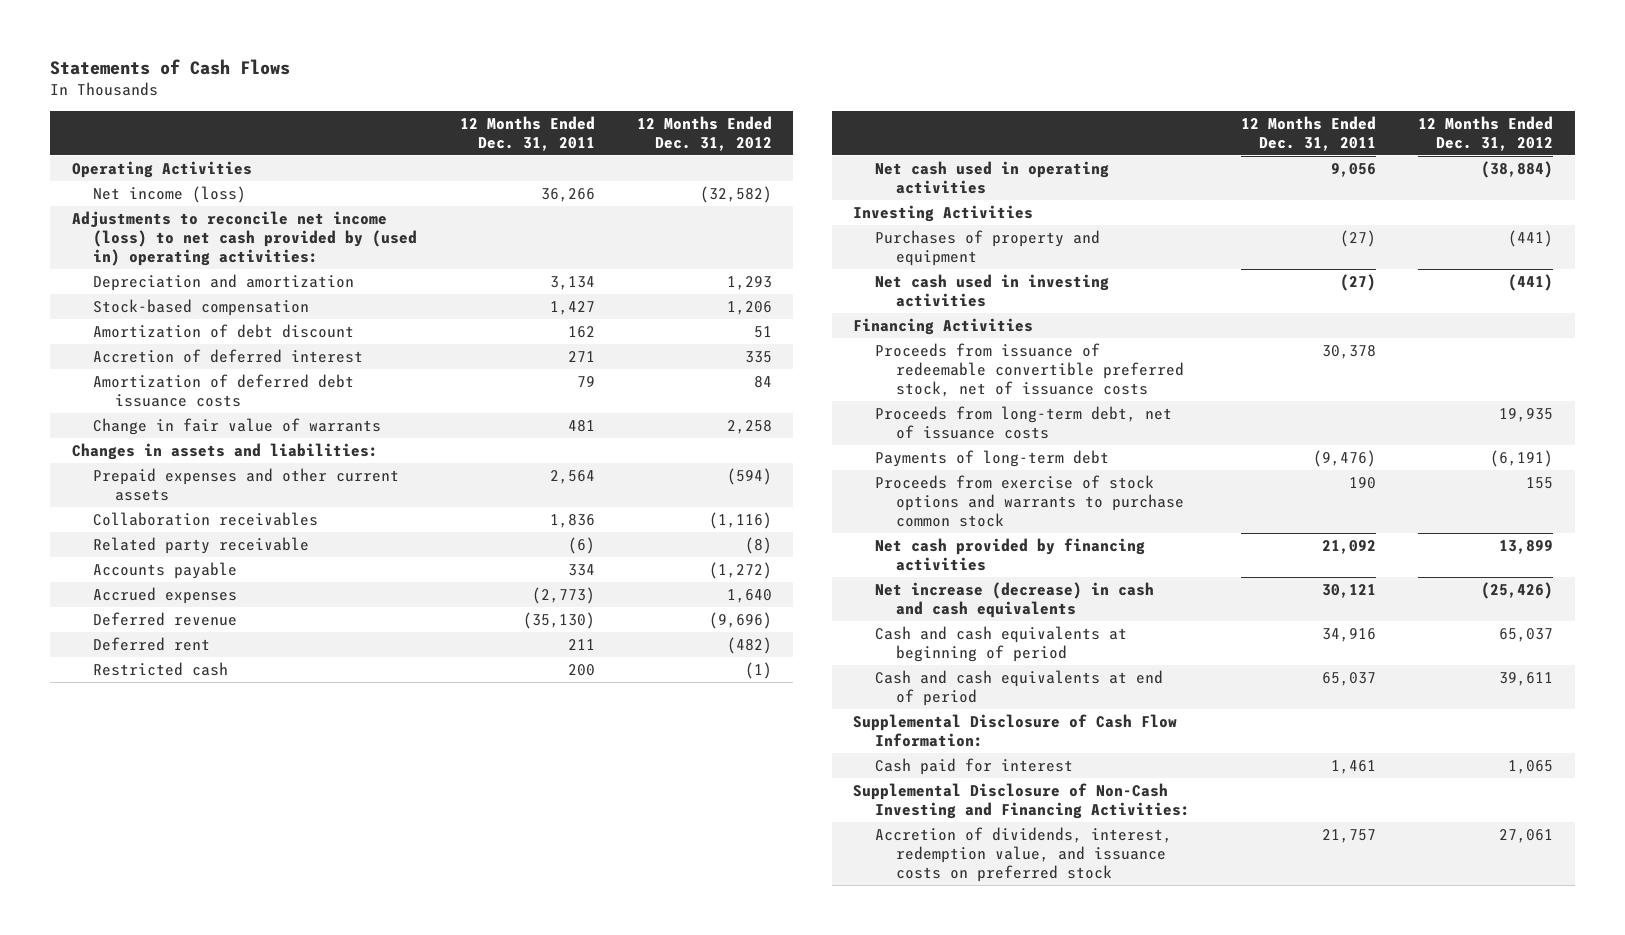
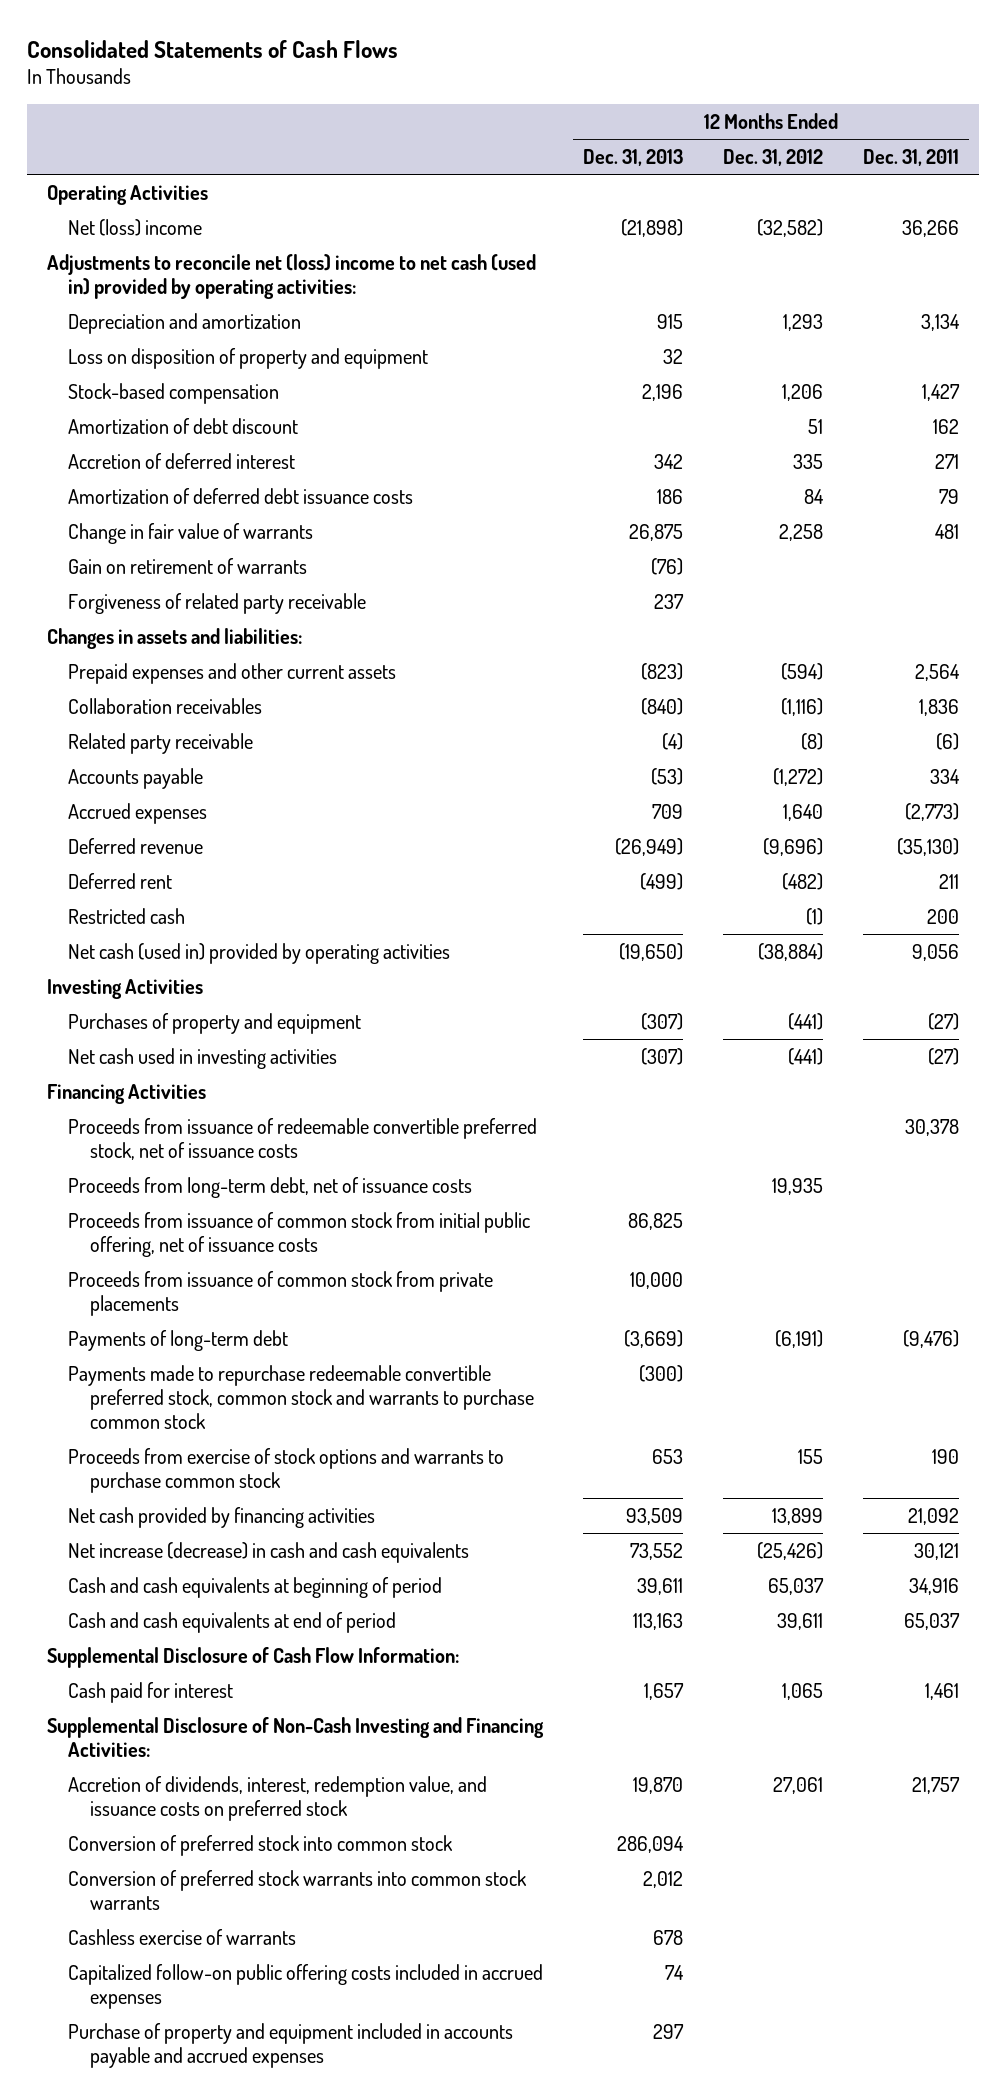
[50,59,291,76] Statements of Cash Flows -> [26,39,398,58] Consolidated Statements of Cash Flows
none -> [583,149,684,167] Dec. 31, 2013
[93,185,247,203] Net income (loss) -> [68,218,203,236] Net (loss) income
[71,210,418,266] Adjustments to reconcile net income (loss) to net cash provided by (used in) operating activities: -> [46,253,536,299] Adjustments to reconcile net (loss) income to net cash (used in) provided by operating activities:
none -> [68,347,429,369] Loss on disposition of property and equipment
none -> [68,557,308,574] Gain on retirement of warrants
none -> [68,592,367,614] Forgiveness of related party receivable
[874,160,1109,194] Net cash used in operating activities -> [68,942,451,964] Net cash (used in) provided by operating activities
none -> [68,1211,531,1257] Proceeds from issuance of common stock from initial public offering, net of issuance costs
none -> [68,1270,494,1316] Proceeds from issuance of common stock from private placements
none -> [68,1364,535,1429] Payments made to repurchase redeemable convertible preferred stock, common stock and warrants to purchase common stock
none -> [68,1834,454,1856] Conversion of preferred stock into common stock
none -> [68,1869,528,1910] Conversion of preferred stock warrants into common stock warrants
none -> [68,1928,297,1945] Cashless exercise of warrants
none -> [68,1963,544,2009] Capitalized follow-on public offering costs included in accrued expenses
none -> [68,2022,514,2068] Purchase of property and equipment included in accounts payable and accrued expenses

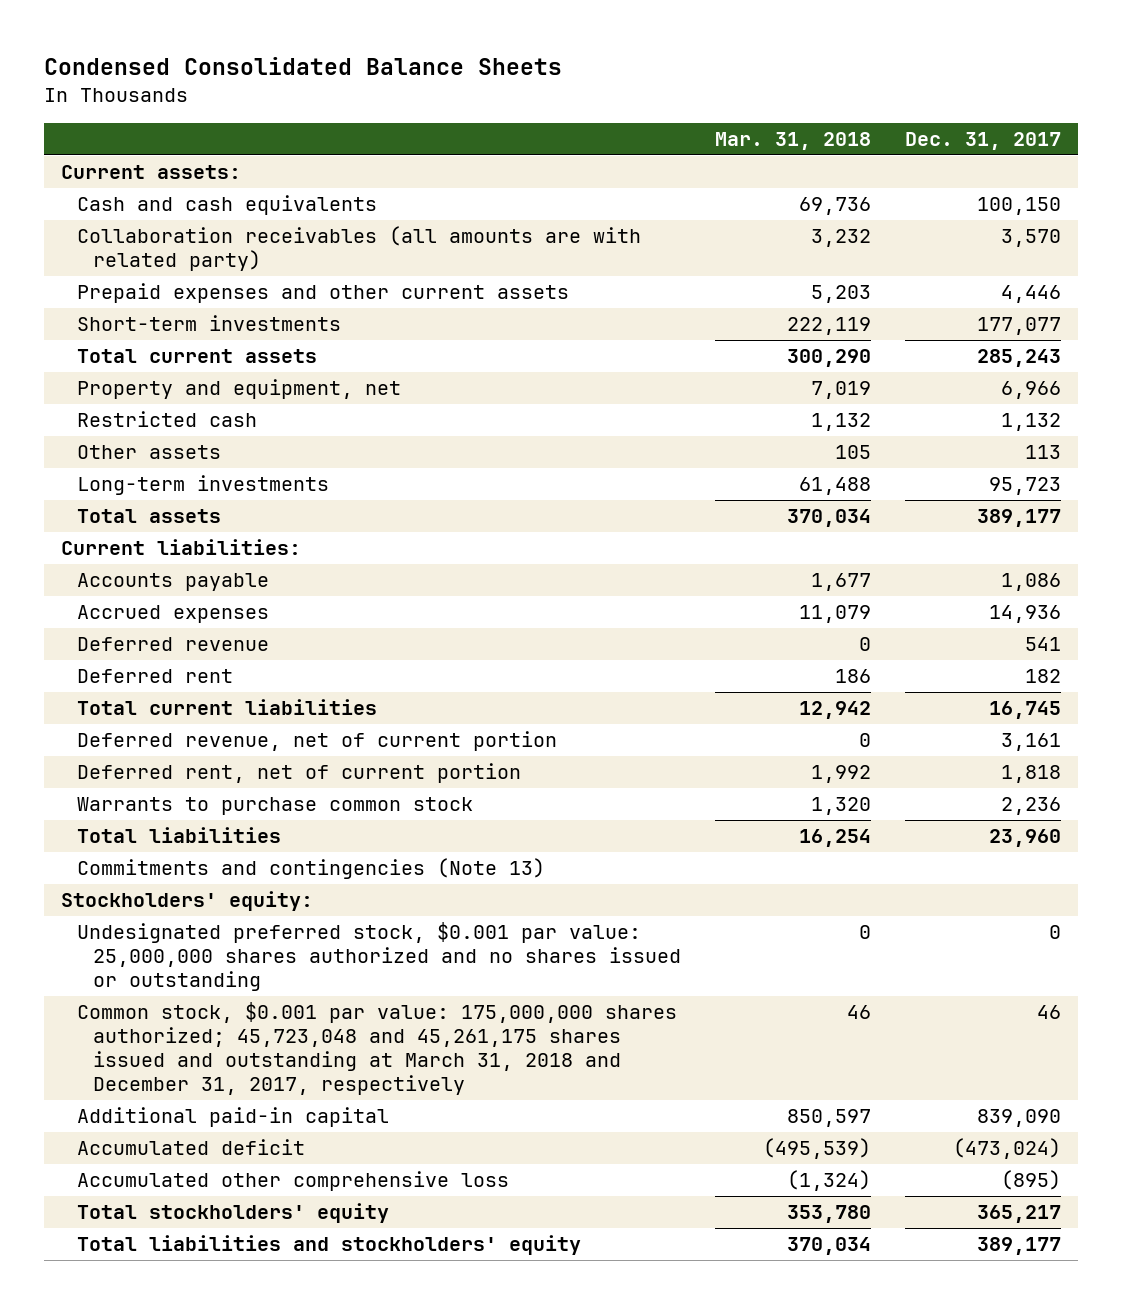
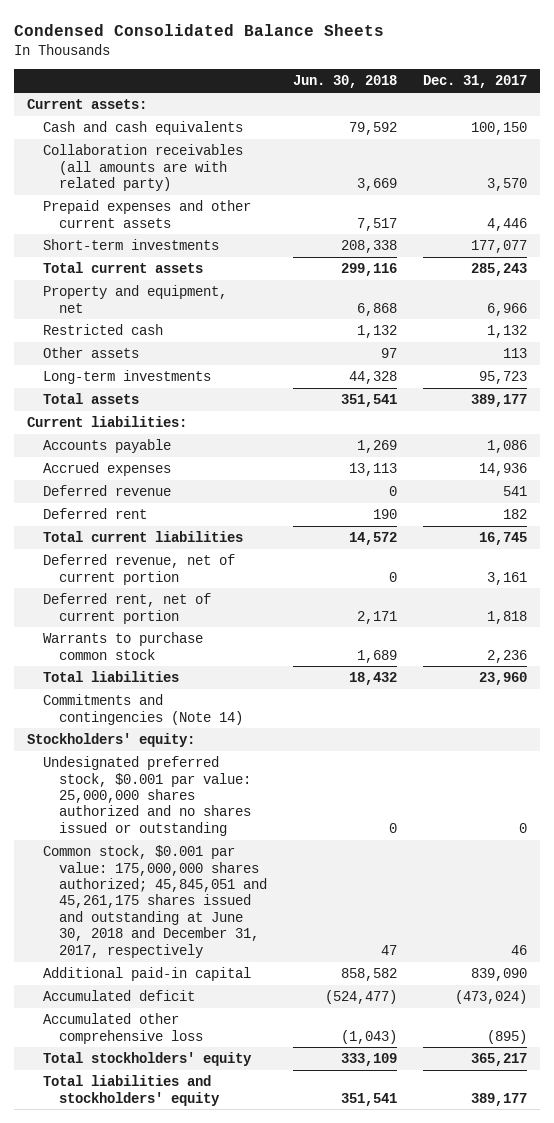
[714,131,871,150] Mar. 31, 2018 -> none
none -> [292,75,397,89] Jun. 30, 2018
[76,858,545,880] Commitments and contingencies (Note 13) -> [43,694,243,725] Commitments and contingencies (Note 14)
[76,1002,677,1096] Common stock, $0.001 par value: 175,000,000 shares authorized; 45,723,048 and 45,261,175 shares issued and outstanding at March 31, 2018 and December 31, 2017, respectively -> [43,845,267,958] Common stock, $0.001 par value: 175,000,000 shares authorized; 45,845,051 and 45,261,175 shares issued and outstanding at June 30, 2018 and December 31, 2017, respectively

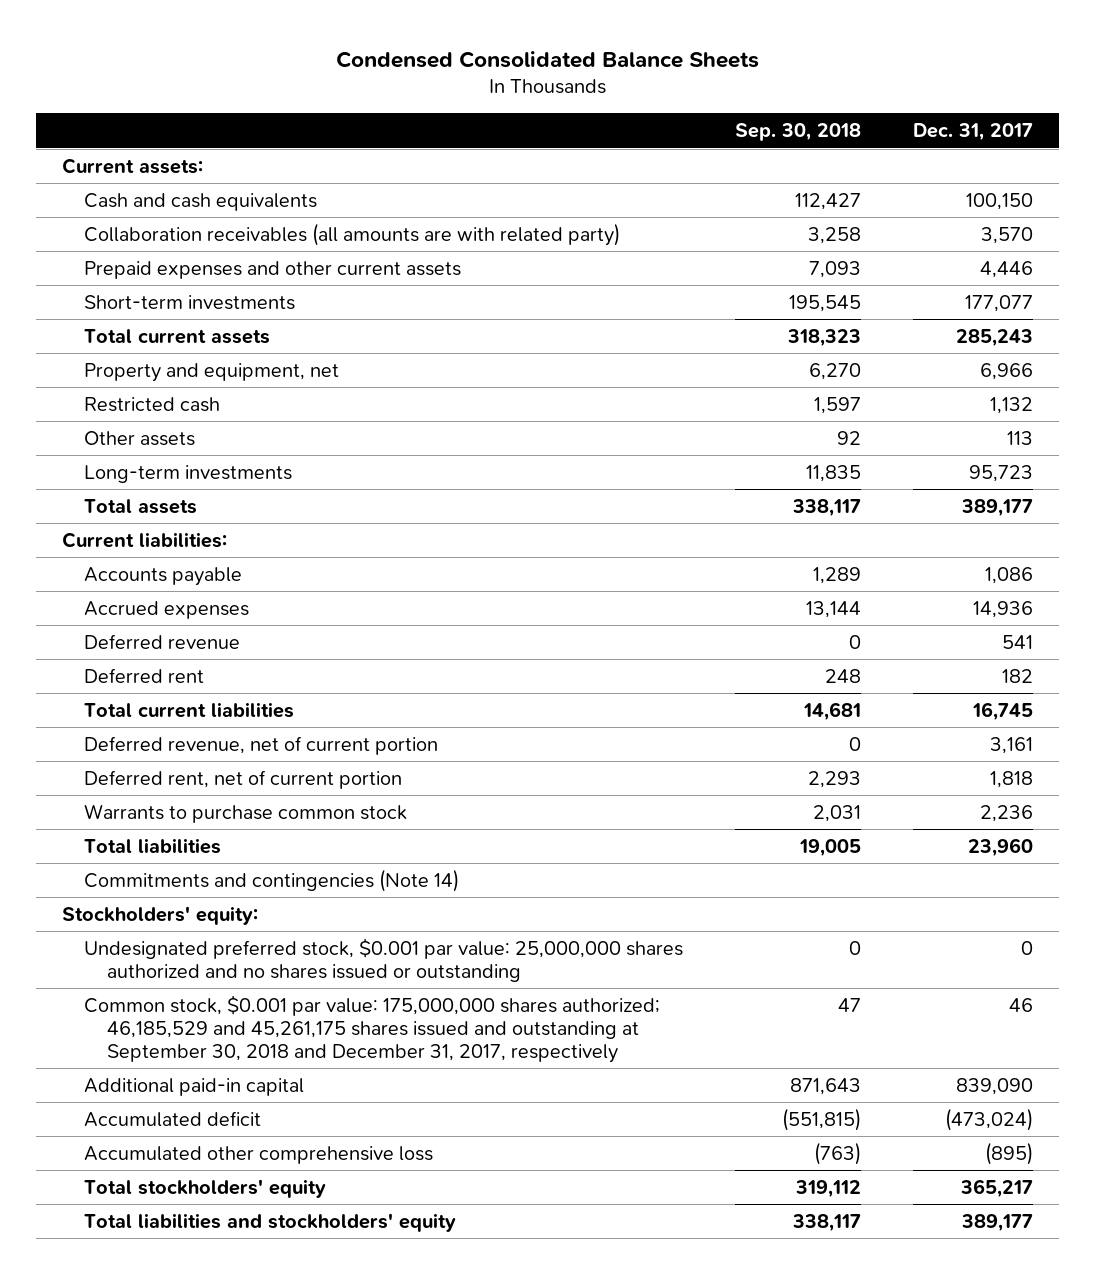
[292,75,397,89] Jun. 30, 2018 -> none
none -> [735,123,862,142] Sep. 30, 2018
[43,845,267,958] Common stock, $0.001 par value: 175,000,000 shares authorized; 45,845,051 and 45,261,175 shares issued and outstanding at June 30, 2018 and December 31, 2017, respectively -> [84,994,661,1063] Common stock, $0.001 par value: 175,000,000 shares authorized; 46,185,529 and 45,261,175 shares issued and outstanding at September 30, 2018 and December 31, 2017, respectively

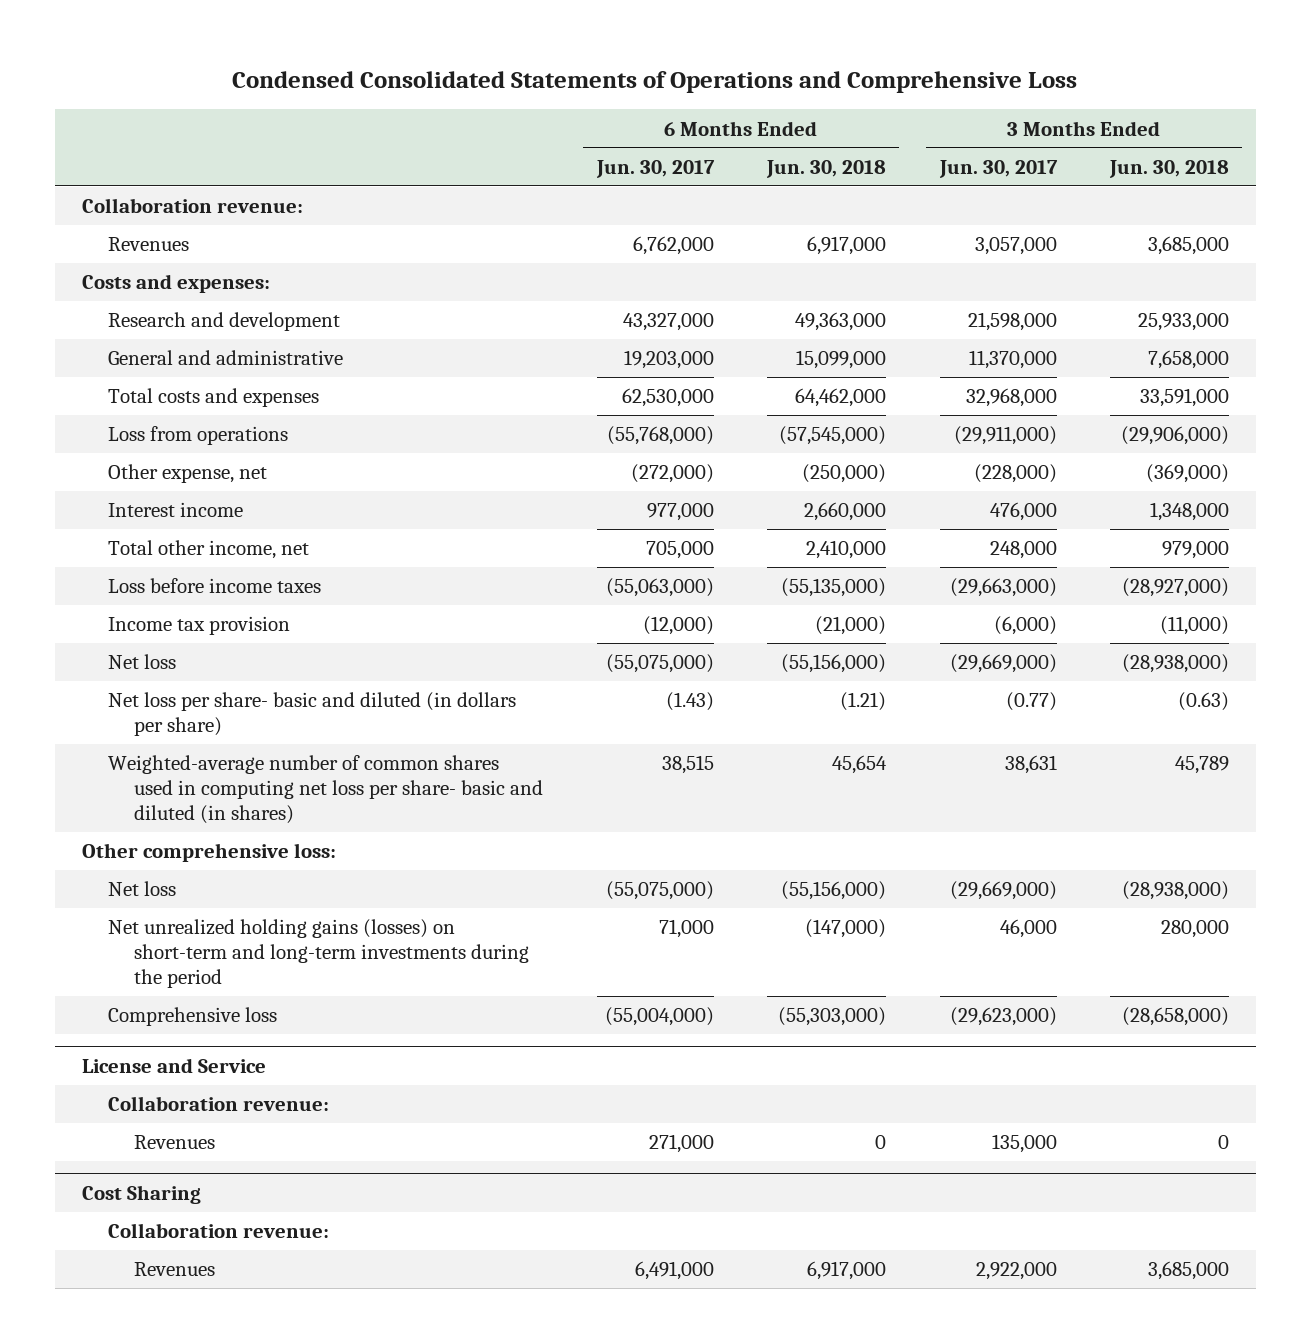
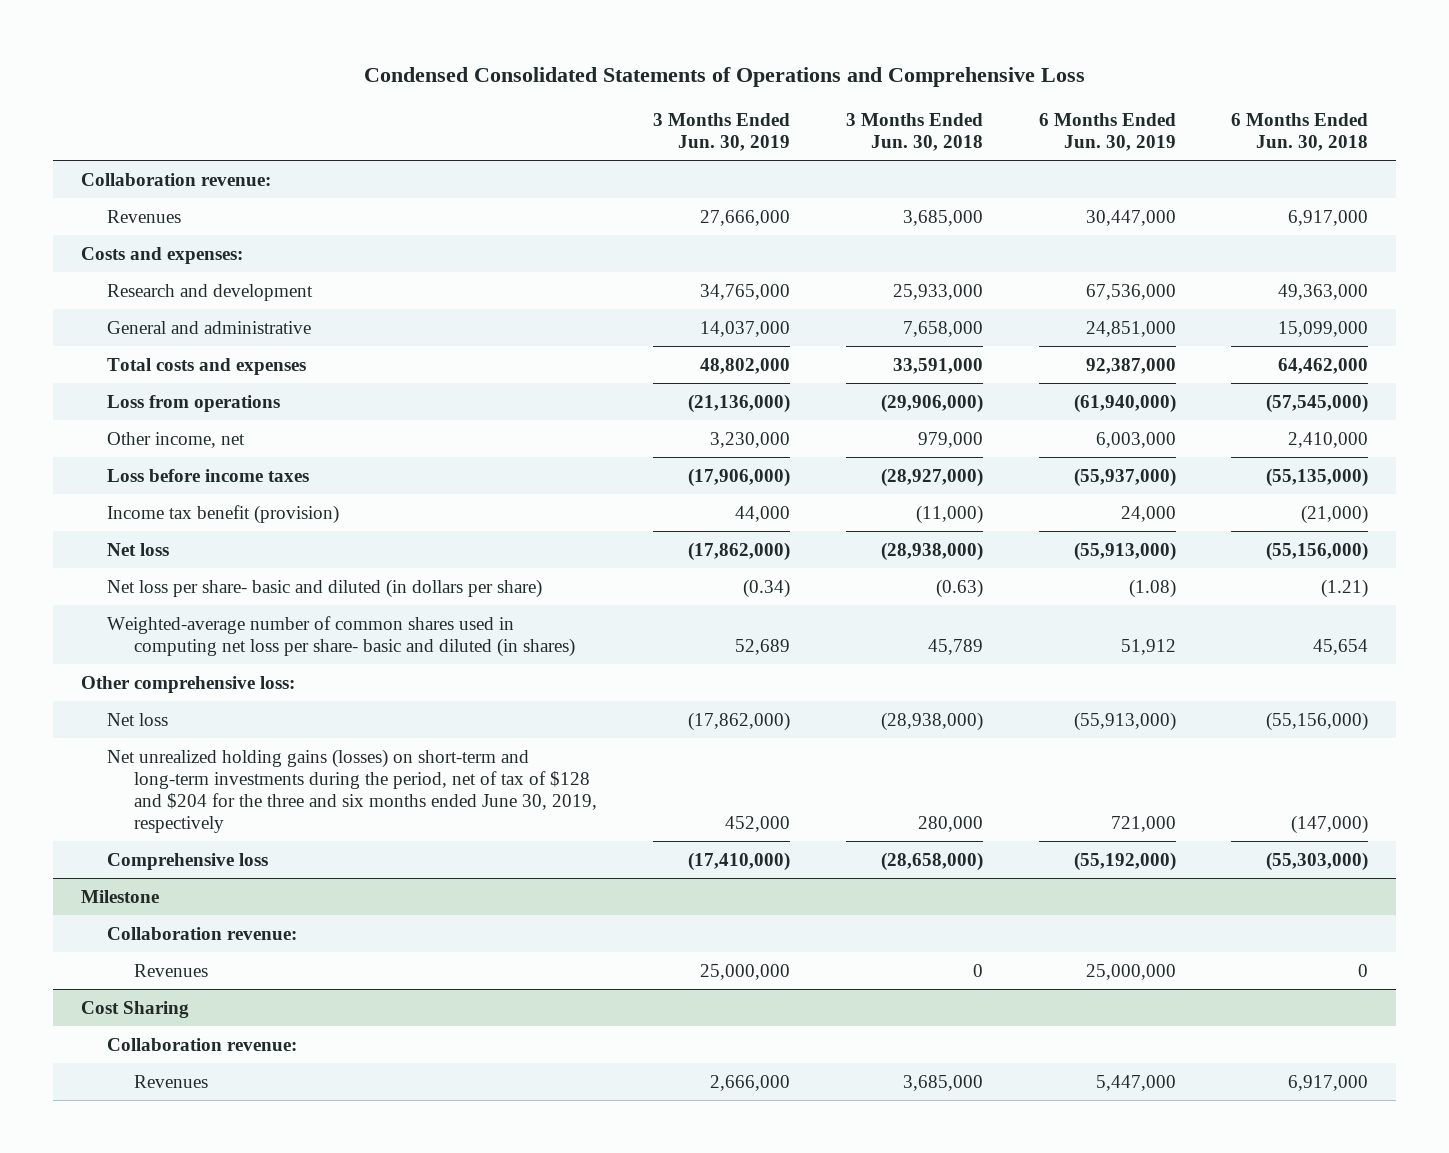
[595,160,715,179] Jun. 30, 2017 -> none
[938,160,1058,179] Jun. 30, 2017 -> none
none -> [652,112,790,151] 3 Months Ended Jun. 30, 2019
none -> [1038,112,1176,151] 6 Months Ended Jun. 30, 2019
[108,464,268,484] Other expense, net -> none
[108,502,244,518] Interest income -> none
[108,540,310,560] Total other income, net -> [107,431,246,448] Other income, net
[108,616,291,636] Income tax provision -> [107,504,340,524] Income tax benefit (provision)
[108,919,530,988] Net unrealized holding gains (losses) on short-term and long-term investments during the period -> [107,748,597,833] Net unrealized holding gains (losses) on short-term and long-term investments during the period, net of tax of $128 and $204 for the three and six months ended June 30, 2019, respectively
[81,1057,266,1073] License and Service -> [80,889,159,903] Milestone

